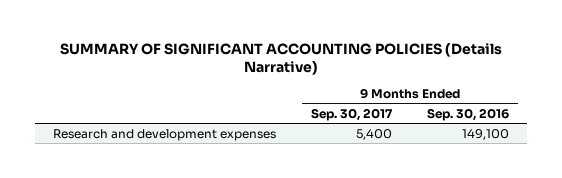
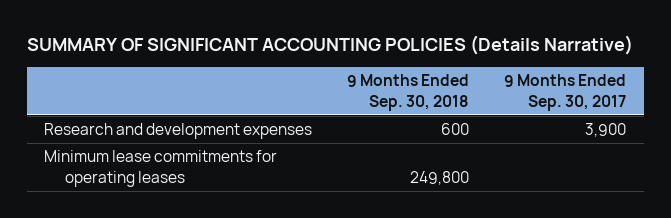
[427,107,510,121] Sep. 30, 2016 -> none
none -> [347,74,470,111] 9 Months Ended Sep. 30, 2018
[356,129,393,141] 5,400 -> [585,123,627,138] 3,900
none -> [44,150,278,187] Minimum lease commitments for operating leases

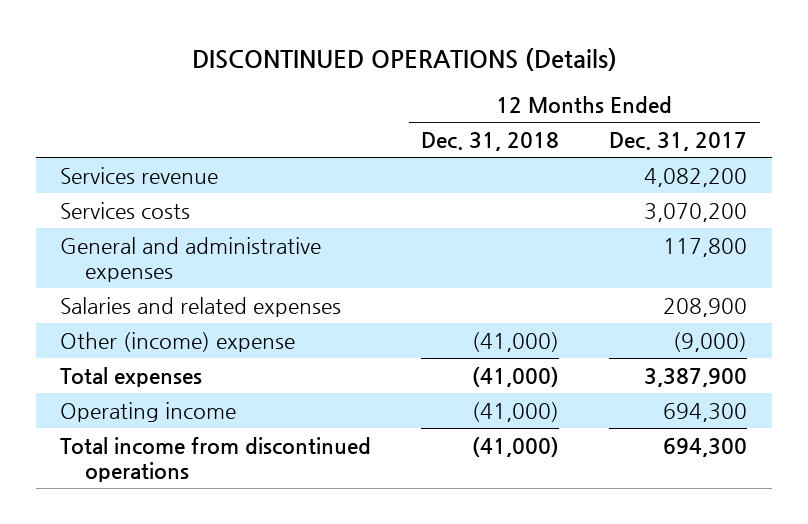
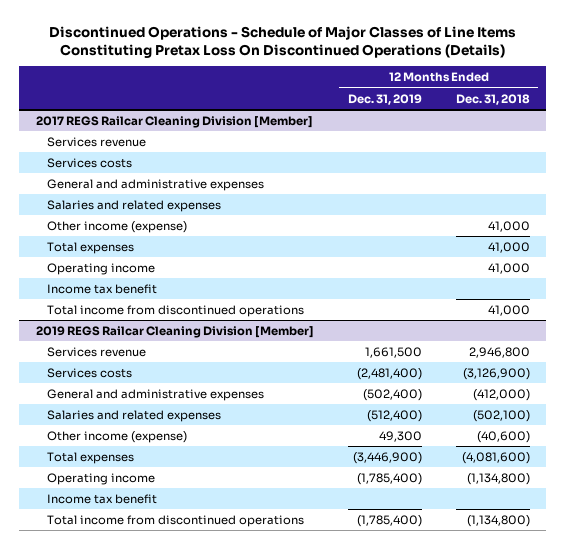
[191,47,617,71] DISCONTINUED OPERATIONS (Details) -> [48,25,516,58] Discontinued Operations - Schedule of Major Classes of Line Items Constituting Pretax Loss On Discontinued Operations (Details)
[609,131,748,151] Dec. 31, 2017 -> none
none -> [347,93,422,105] Dec. 31, 2019
[60,166,219,184] Services revenue -> none
[60,201,191,219] Services costs -> none
[60,236,322,282] General and administrative expenses -> none
[60,296,342,317] Salaries and related expenses -> none
[60,331,296,352] Other (income) expense -> none
[60,366,203,387] Total expenses -> none
[60,401,237,422] Operating income -> none
[60,436,372,482] Total income from discontinued operations -> none
none -> [35,115,313,128] 2017 REGS Railcar Cleaning Division [Member]
none -> [46,136,146,147] Services revenue
none -> [46,157,132,168] Services costs
none -> [46,178,264,191] General and administrative expenses
none -> [46,199,221,212] Salaries and related expenses
none -> [46,220,187,233] Other income (expense)
none -> [46,241,134,254] Total expenses
none -> [46,262,155,275] Operating income
none -> [46,283,157,294] Income tax benefit
none -> [46,304,304,317] Total income from discontinued operations
none -> [35,325,314,338] 2019 REGS Railcar Cleaning Division [Member]
none -> [46,346,146,357] Services revenue
none -> [46,367,132,378] Services costs
none -> [46,388,264,401] General and administrative expenses
none -> [46,409,221,422] Salaries and related expenses
none -> [46,430,187,443] Other income (expense)
none -> [46,451,134,464] Total expenses
none -> [46,472,155,485] Operating income
none -> [46,493,157,504] Income tax benefit
none -> [46,514,304,527] Total income from discontinued operations

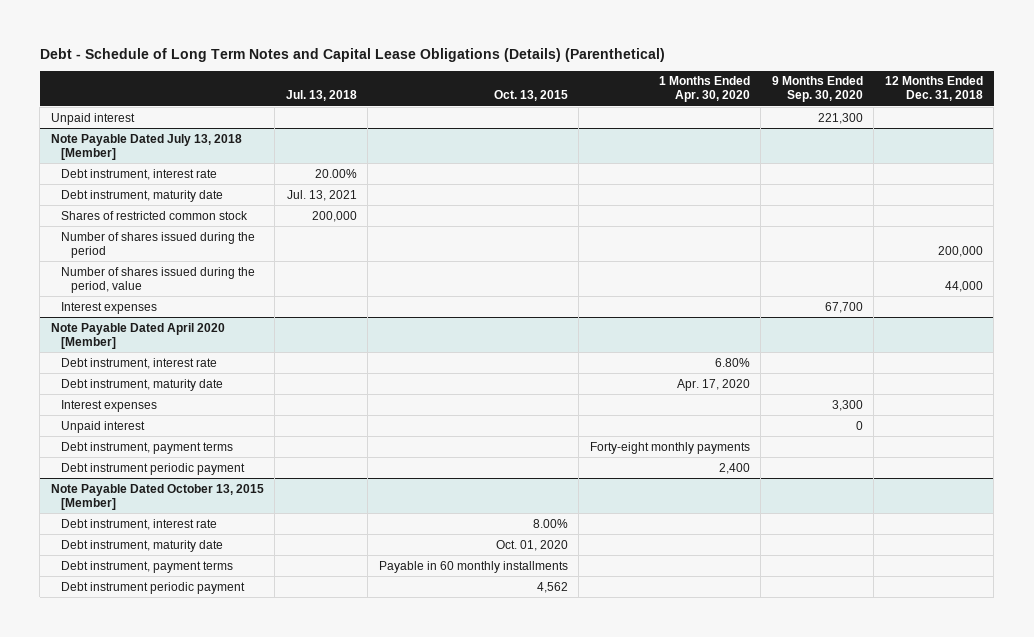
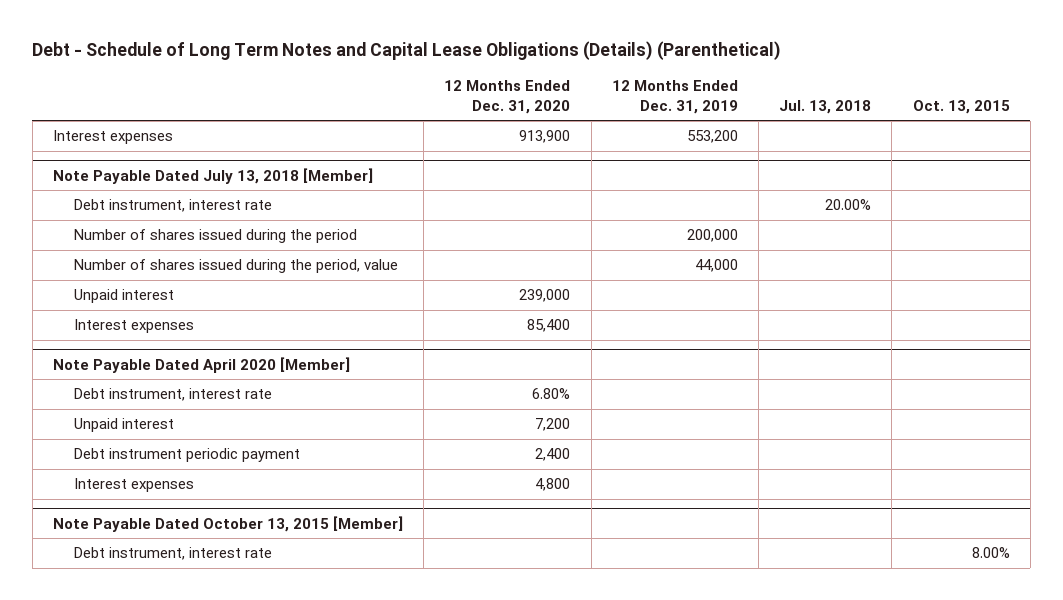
[658,76,750,103] 1 Months Ended Apr. 30, 2020 -> none
[771,76,863,103] 9 Months Ended Sep. 30, 2020 -> none
[884,76,983,102] 12 Months Ended Dec. 31, 2018 -> none
none -> [444,80,571,114] 12 Months Ended Dec. 31, 2020
none -> [611,80,738,114] 12 Months Ended Dec. 31, 2019
[50,112,135,125] Unpaid interest -> none
none -> [53,130,174,145] Interest expenses
[61,189,224,202] Debt instrument, maturity date -> none
[61,210,249,220] Shares of restricted common stock -> none
none -> [74,289,175,304] Unpaid interest
[61,378,224,391] Debt instrument, maturity date -> none
[61,441,234,454] Debt instrument, payment terms -> none
[61,399,158,412] Interest expenses -> [74,478,195,493] Interest expenses
[61,539,224,552] Debt instrument, maturity date -> none
[61,560,234,573] Debt instrument, payment terms -> none
[61,581,246,594] Debt instrument periodic payment -> none

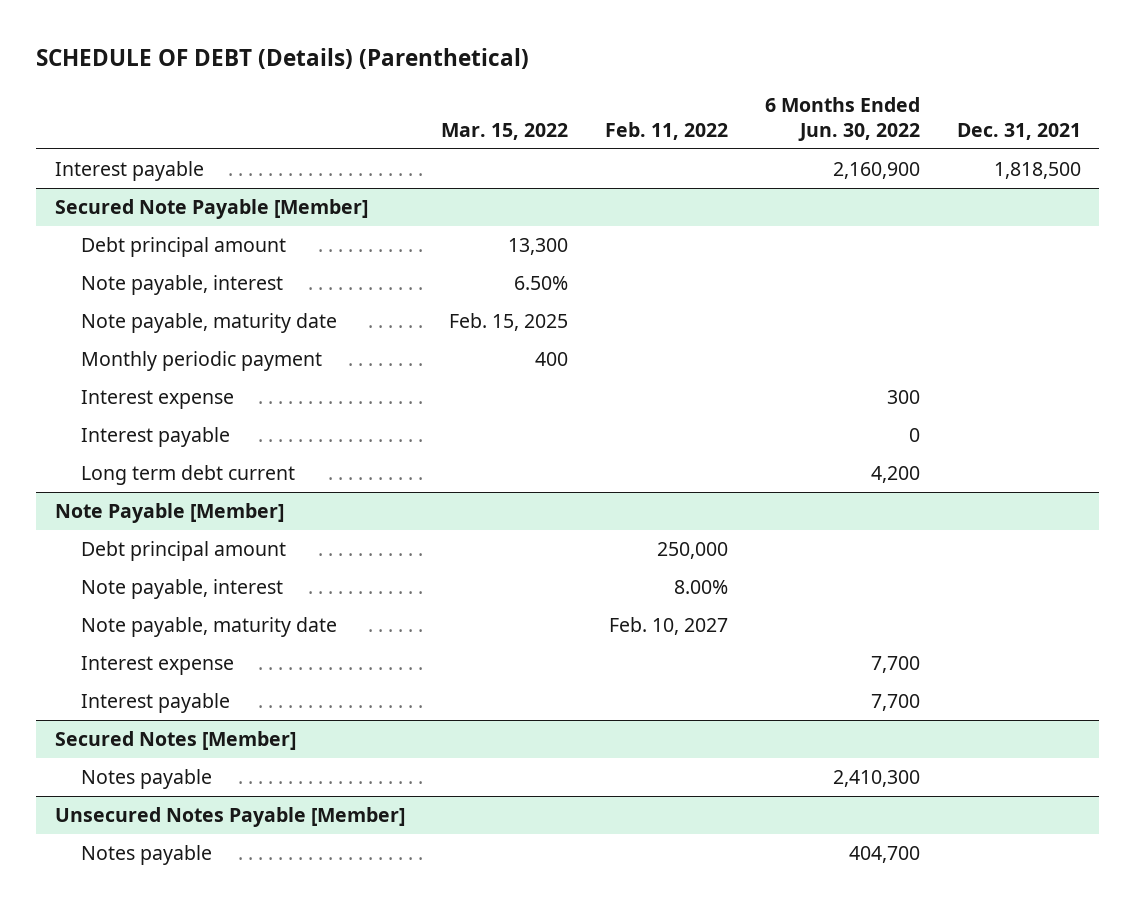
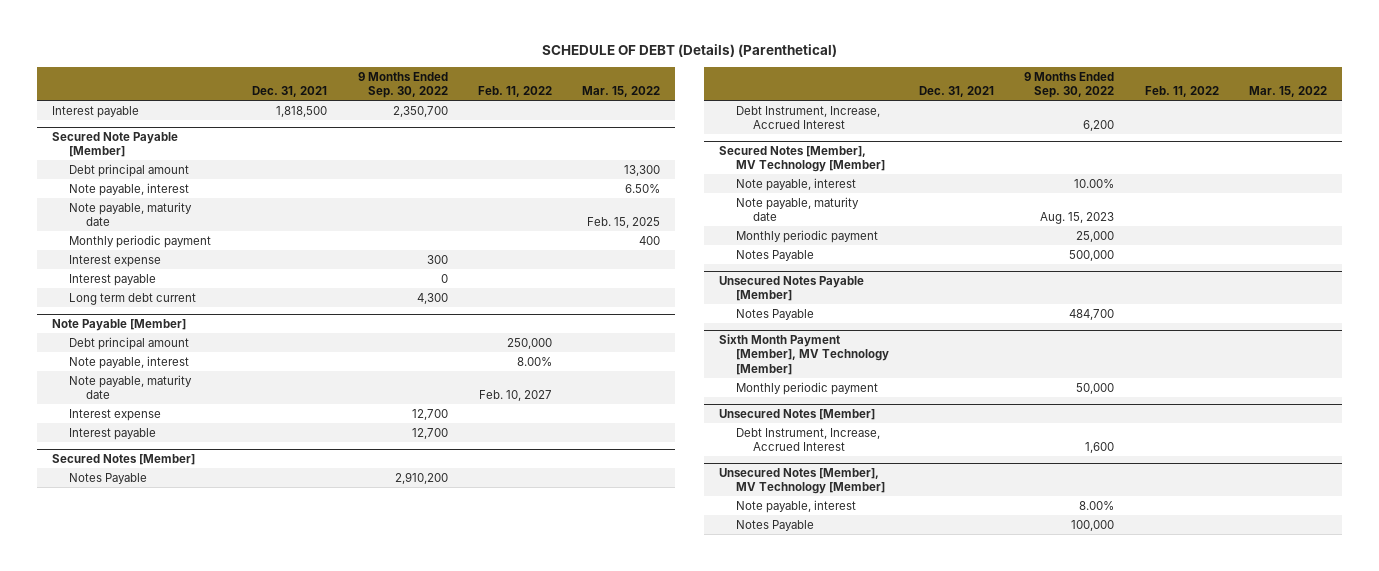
[765,96,921,141] 6 Months Ended Jun. 30, 2022 -> none
none -> [357,71,448,98] 9 Months Ended Sep. 30, 2022
[81,768,213,789] Notes payable -> [69,472,148,484] Notes Payable
none -> [736,105,881,130] Debt Instrument, Increase, Accrued Interest
none -> [719,145,886,173] Secured Notes [Member], MV Technology [Member]
none -> [736,177,857,191] Note payable, interest
none -> [736,196,860,222] Note payable, maturity date
none -> [736,229,879,243] Monthly periodic payment
none -> [736,249,815,261] Notes Payable
[81,844,213,865] Notes payable -> [736,308,815,320] Notes Payable
none -> [719,333,890,375] Sixth Month Payment [Member], MV Technology [Member]
none -> [736,381,879,395] Monthly periodic payment
none -> [719,408,876,420] Unsecured Notes [Member]
none -> [736,427,881,452] Debt Instrument, Increase, Accrued Interest
none -> [719,467,886,495] Unsecured Notes [Member], MV Technology [Member]
none -> [736,499,857,513] Note payable, interest
none -> [736,519,815,531] Notes Payable

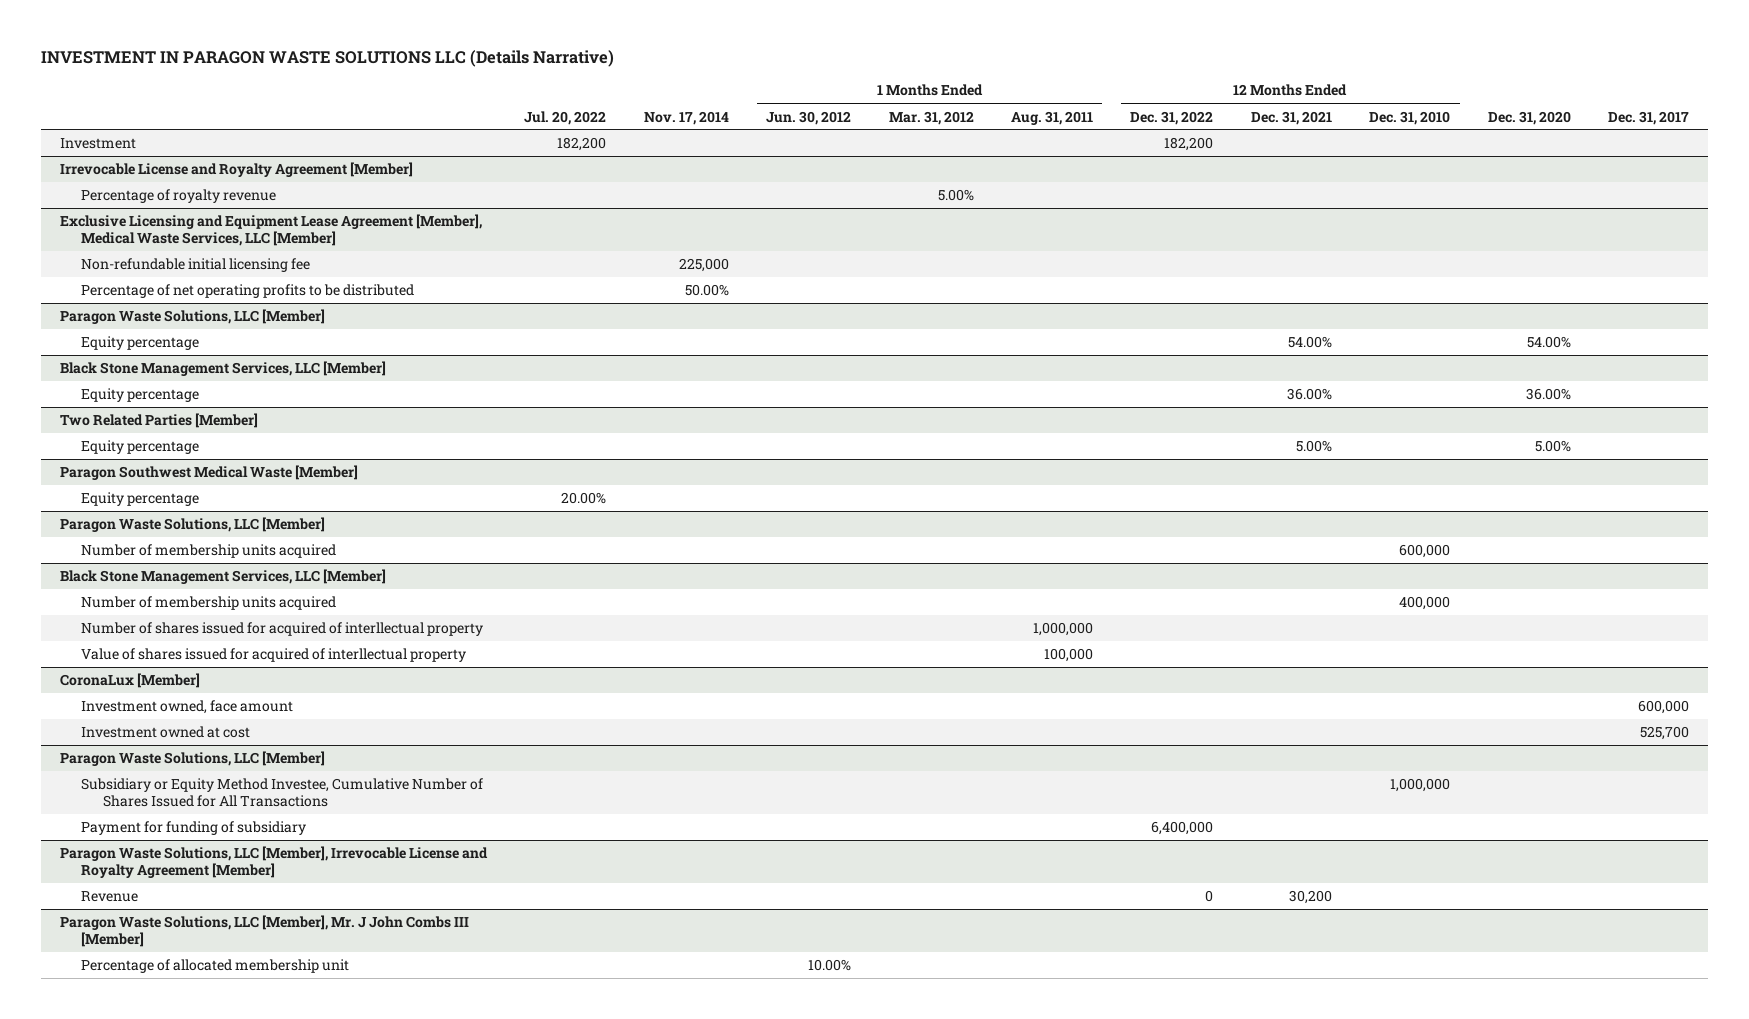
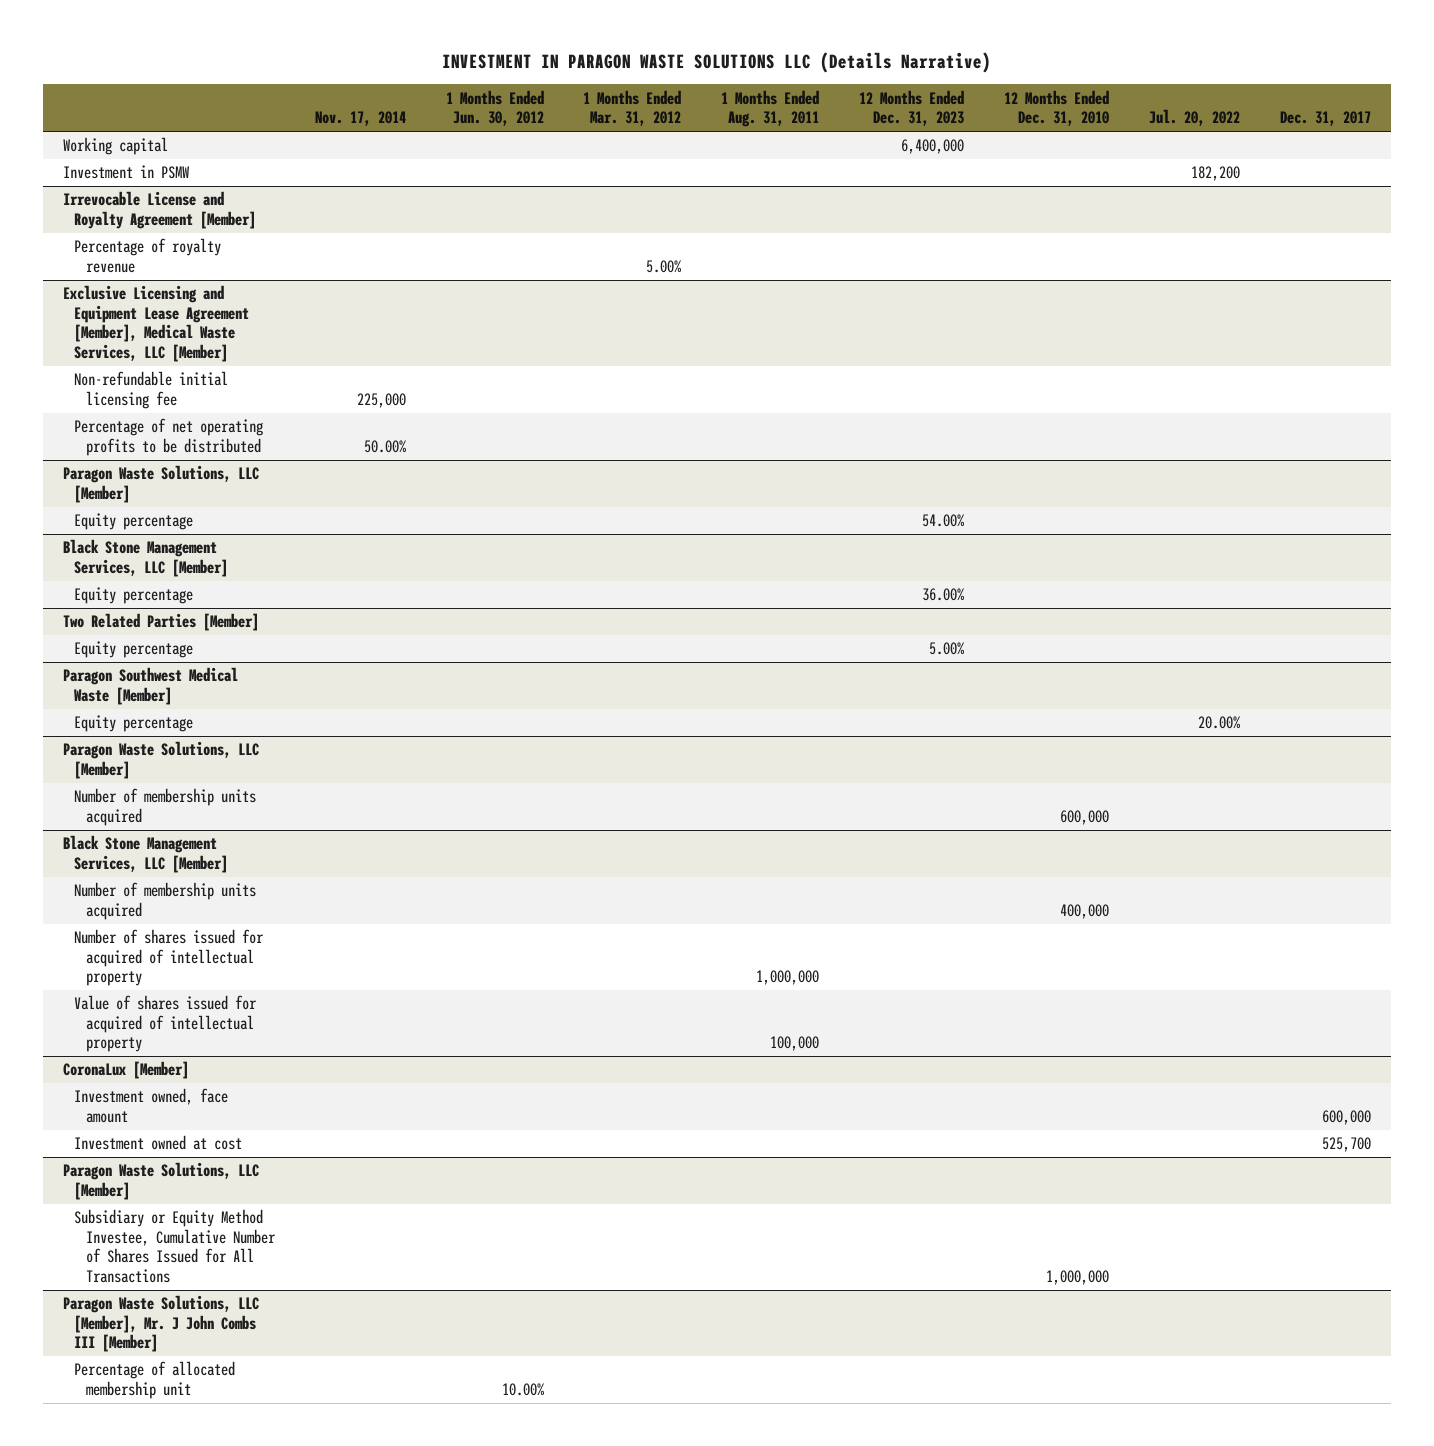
[1130,110,1214,125] Dec. 31, 2022 -> none
[1250,110,1332,125] Dec. 31, 2021 -> none
[1487,110,1571,125] Dec. 31, 2020 -> none
none -> [859,89,965,127] 12 Months Ended Dec. 31, 2023
none -> [62,137,168,156] Working capital
[59,138,136,150] Investment -> [62,165,189,180] Investment in PSMW
[81,622,484,637] Number of shares issued for acquired of interllectual property -> [74,929,265,987] Number of shares issued for acquired of intellectual property
[81,648,467,663] Value of shares issued for acquired of interllectual property -> [74,995,258,1053] Value of shares issued for acquired of intellectual property
[81,821,307,836] Payment for funding of subsidiary -> none
[59,846,488,879] Paragon Waste Solutions, LLC [Member], Irrevocable License and Royalty Agreement [Member] -> none
[81,891,139,903] Revenue -> none

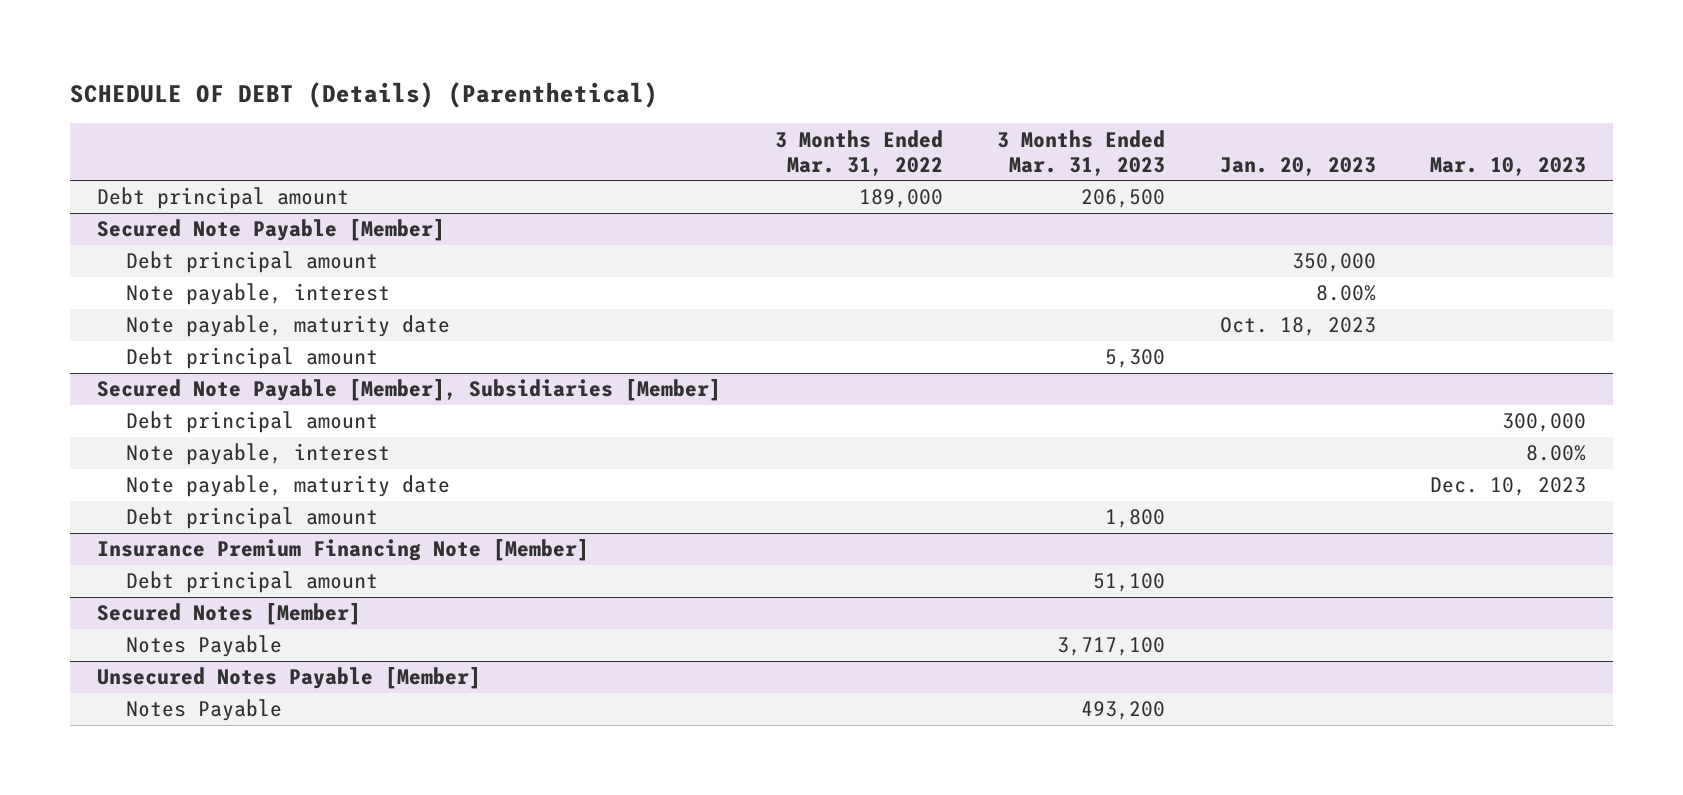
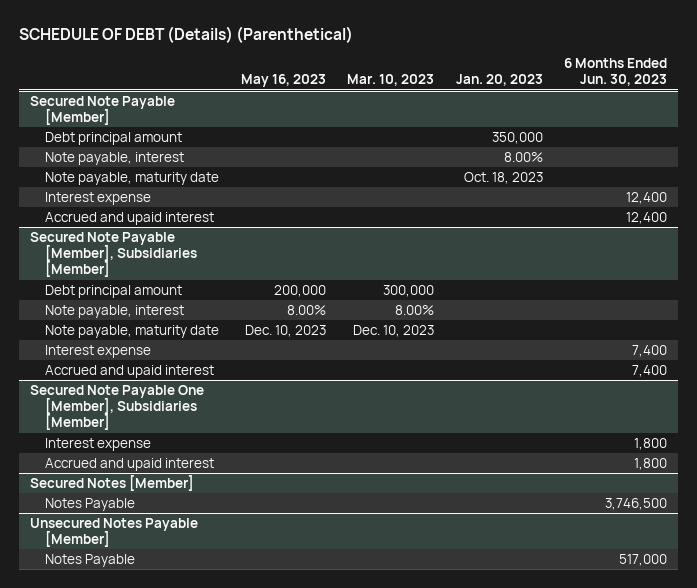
[775,129,944,176] 3 Months Ended Mar. 31, 2022 -> none
[997,129,1166,176] 3 Months Ended Mar. 31, 2023 -> none
none -> [240,74,326,88] May 16, 2023
none -> [563,58,667,87] 6 Months Ended Jun. 30, 2023
[96,187,349,210] Debt principal amount -> none
[126,347,379,370] Debt principal amount -> [45,191,152,205] Interest expense
none -> [45,211,215,225] Accrued and upaid interest
[96,539,589,562] Insurance Premium Financing Note [Member] -> none
[126,571,379,594] Debt principal amount -> none
[126,507,379,530] Debt principal amount -> [45,344,152,358] Interest expense
none -> [45,364,215,378] Accrued and upaid interest
none -> [29,384,204,431] Secured Note Payable One [Member], Subsidiaries [Member]
none -> [45,437,152,451] Interest expense
none -> [45,457,215,471] Accrued and upaid interest

